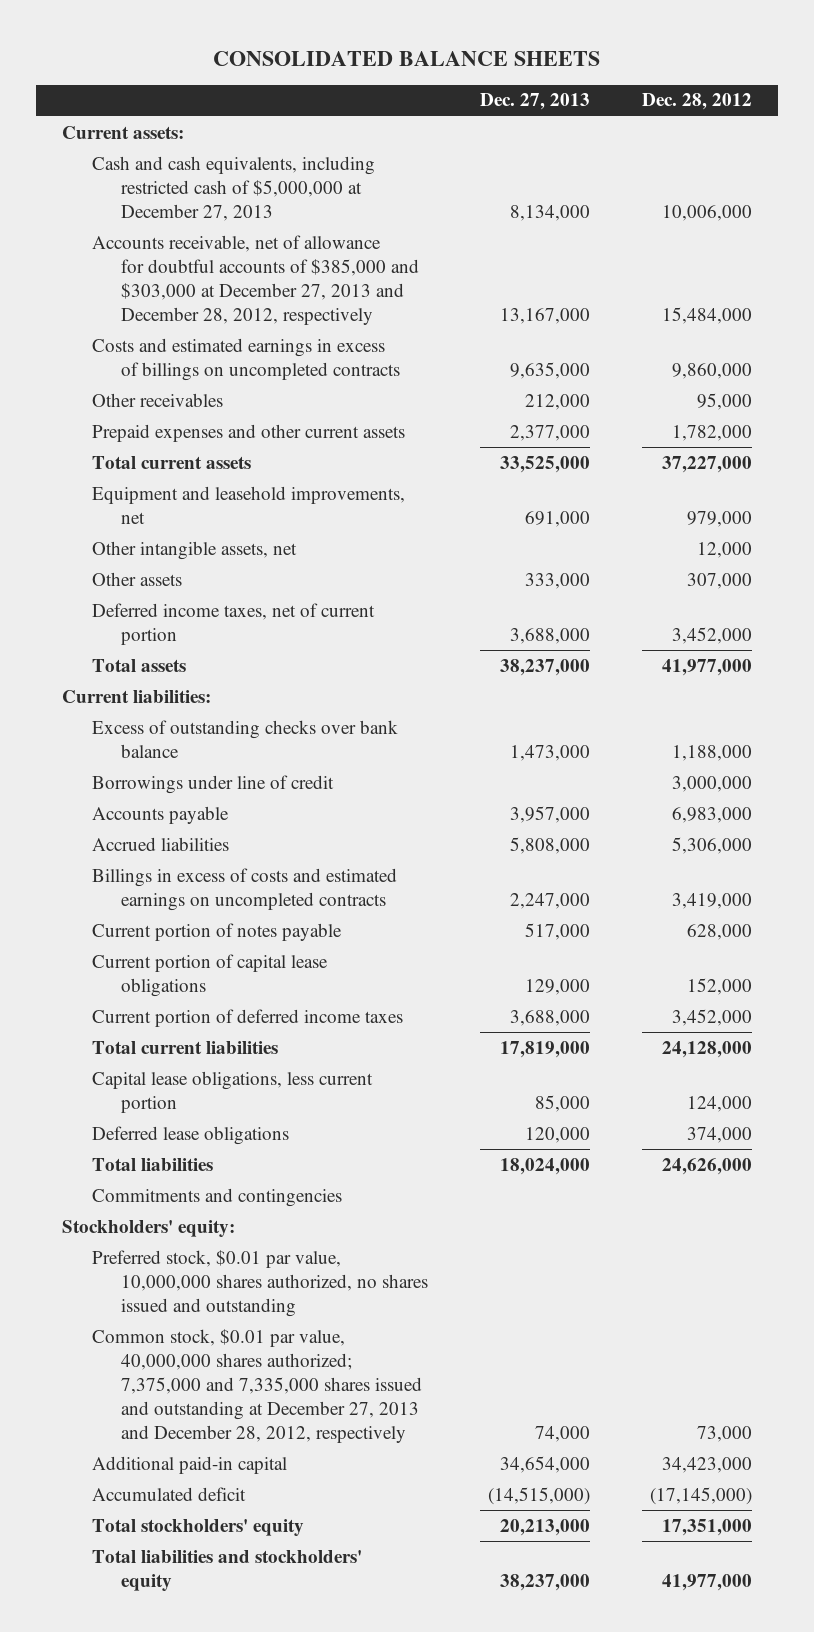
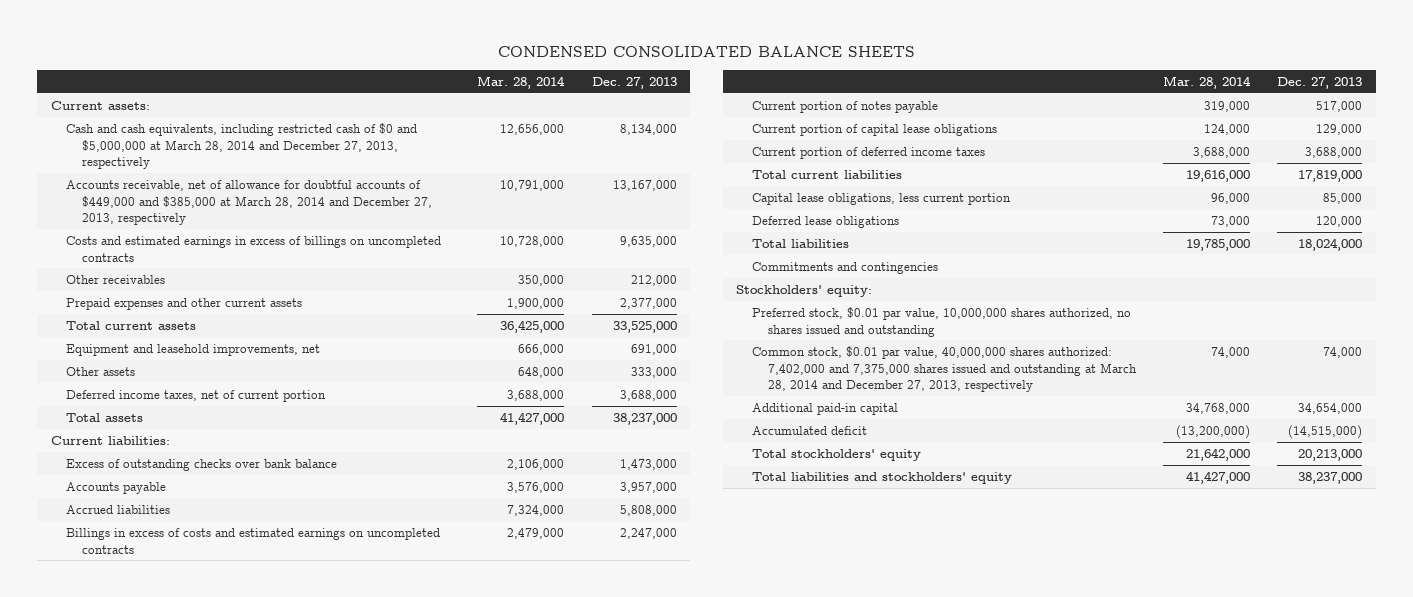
[213,50,601,66] CONSOLIDATED BALANCE SHEETS -> [497,46,915,58] CONDENSED CONSOLIDATED BALANCE SHEETS
[641,93,752,111] Dec. 28, 2012 -> none
none -> [477,76,566,90] Mar. 28, 2014
[91,155,375,221] Cash and cash equivalents, including restricted cash of $5,000,000 at December 27, 2013 -> [66,122,418,170] Cash and cash equivalents, including restricted cash of $0 and $5,000,000 at March 28, 2014 and December 27, 2013, respectively
[91,234,419,325] Accounts receivable, net of allowance for doubtful accounts of $385,000 and $303,000 at December 27, 2013 and December 28, 2012, respectively -> [66,179,433,226] Accounts receivable, net of allowance for doubtful accounts of $449,000 and $385,000 at March 28, 2014 and December 27, 2013, respectively
[91,540,297,560] Other intangible assets, net -> none
[91,774,334,794] Borrowings under line of credit -> none
[91,1328,422,1443] Common stock, $0.01 par value, 40,000,000 shares authorized; 7,375,000 and 7,335,000 shares issued and outstanding at December 27, 2013 and December 28, 2012, respectively -> [752,345,1138,393] Common stock, $0.01 par value, 40,000,000 shares authorized: 7,402,000 and 7,375,000 shares issued and outstanding at March 28, 2014 and December 27, 2013, respectively

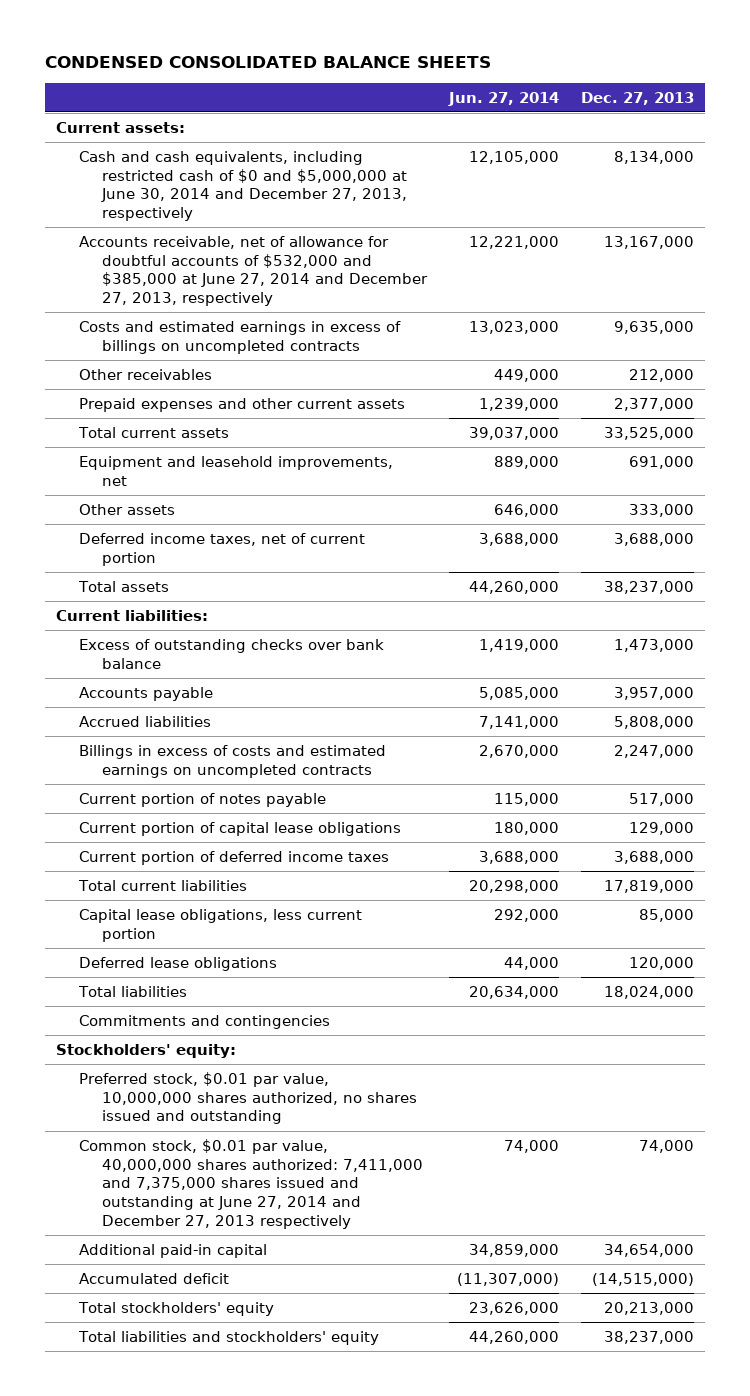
[477,76,566,90] Mar. 28, 2014 -> none
none -> [447,91,559,106] Jun. 27, 2014
[66,122,418,170] Cash and cash equivalents, including restricted cash of $0 and $5,000,000 at March 28, 2014 and December 27, 2013, respectively -> [78,151,407,221] Cash and cash equivalents, including restricted cash of $0 and $5,000,000 at June 30, 2014 and December 27, 2013, respectively
[66,179,433,226] Accounts receivable, net of allowance for doubtful accounts of $449,000 and $385,000 at March 28, 2014 and December 27, 2013, respectively -> [78,236,428,306] Accounts receivable, net of allowance for doubtful accounts of $532,000 and $385,000 at June 27, 2014 and December 27, 2013, respectively
[752,345,1138,393] Common stock, $0.01 par value, 40,000,000 shares authorized: 7,402,000 and 7,375,000 shares issued and outstanding at March 28, 2014 and December 27, 2013, respectively -> [78,1139,423,1229] Common stock, $0.01 par value, 40,000,000 shares authorized: 7,411,000 and 7,375,000 shares issued and outstanding at June 27, 2014 and December 27, 2013 respectively

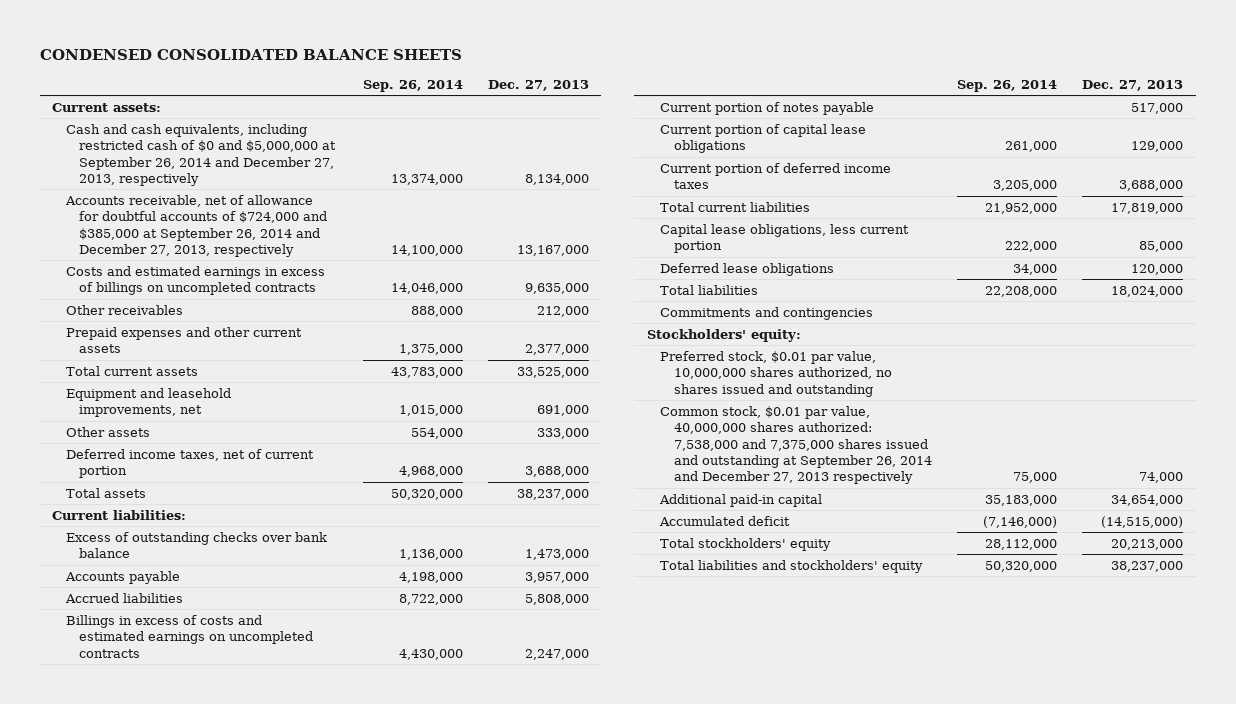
[447,91,559,106] Jun. 27, 2014 -> none
none -> [362,80,463,93] Sep. 26, 2014
[78,151,407,221] Cash and cash equivalents, including restricted cash of $0 and $5,000,000 at June 30, 2014 and December 27, 2013, respectively -> [65,123,337,187] Cash and cash equivalents, including restricted cash of $0 and $5,000,000 at September 26, 2014 and December 27, 2013, respectively
[78,236,428,306] Accounts receivable, net of allowance for doubtful accounts of $532,000 and $385,000 at June 27, 2014 and December 27, 2013, respectively -> [64,194,328,258] Accounts receivable, net of allowance for doubtful accounts of $724,000 and $385,000 at September 26, 2014 and December 27, 2013, respectively
[78,1139,423,1229] Common stock, $0.01 par value, 40,000,000 shares authorized: 7,411,000 and 7,375,000 shares issued and outstanding at June 27, 2014 and December 27, 2013 respectively -> [660,405,933,485] Common stock, $0.01 par value, 40,000,000 shares authorized: 7,538,000 and 7,375,000 shares issued and outstanding at September 26, 2014 and December 27, 2013 respectively

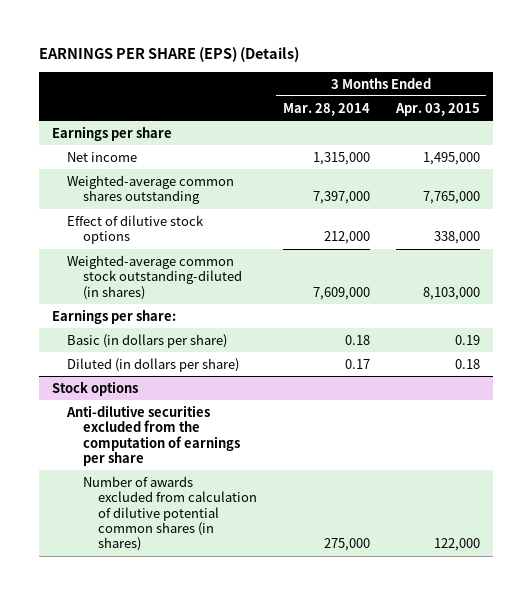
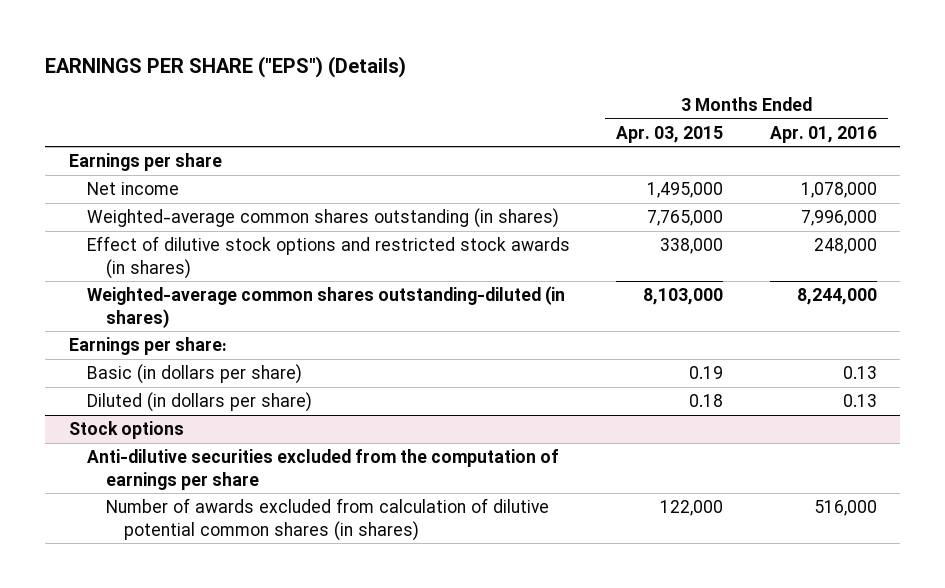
[39,46,300,62] EARNINGS PER SHARE (EPS) (Details) -> [45,55,407,78] EARNINGS PER SHARE ("EPS") (Details)
[282,102,370,116] Mar. 28, 2014 -> none
none -> [769,125,877,143] Apr. 01, 2016
[67,174,235,205] Weighted-average common shares outstanding -> [87,208,560,229] Weighted-average common shares outstanding (in shares)
[67,214,205,245] Effect of dilutive stock options -> [87,236,571,279] Effect of dilutive stock options and restricted stock awards (in shares)
[67,254,242,300] Weighted-average common stock outstanding-diluted (in shares) -> [87,286,566,328] Weighted-average common shares outstanding-diluted (in shares)

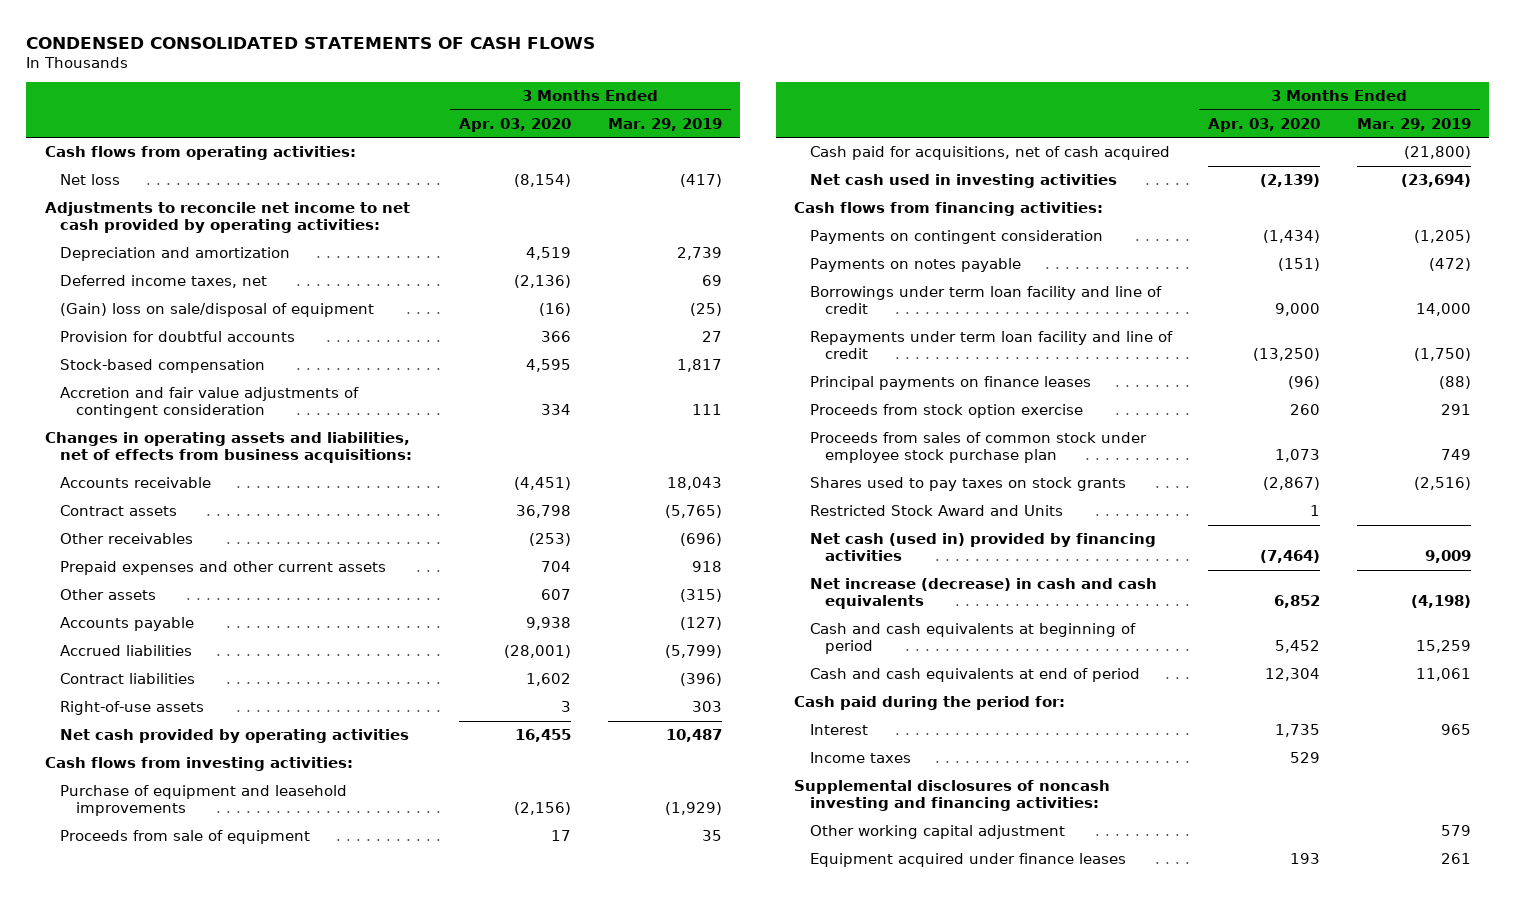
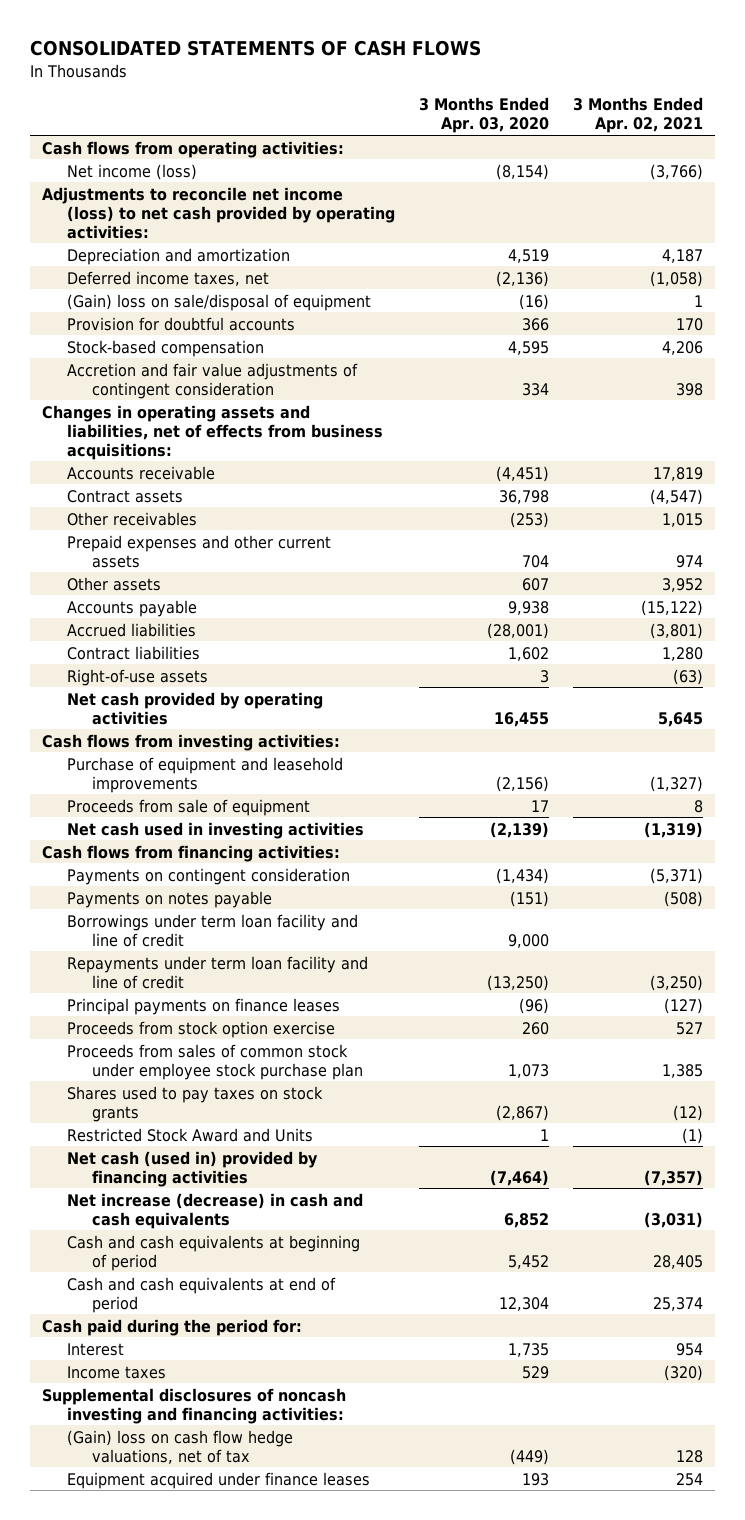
[26,36,596,49] CONDENSED CONSOLIDATED STATEMENTS OF CASH FLOWS -> [30,40,482,57] CONSOLIDATED STATEMENTS OF CASH FLOWS
[607,117,722,131] Mar. 29, 2019 -> none
none -> [572,97,703,134] 3 Months Ended Apr. 02, 2021
[60,174,121,186] Net loss -> [67,163,198,180] Net income (loss)
[44,202,410,234] Adjustments to reconcile net income to net cash provided by operating activities: -> [42,186,396,239] Adjustments to reconcile net income (loss) to net cash provided by operating activities:
[809,146,1170,161] Cash paid for acquisitions, net of cash acquired -> none
[809,825,1065,840] Other working capital adjustment -> none
none -> [67,1429,294,1464] (Gain) loss on cash flow hedge valuations, net of tax

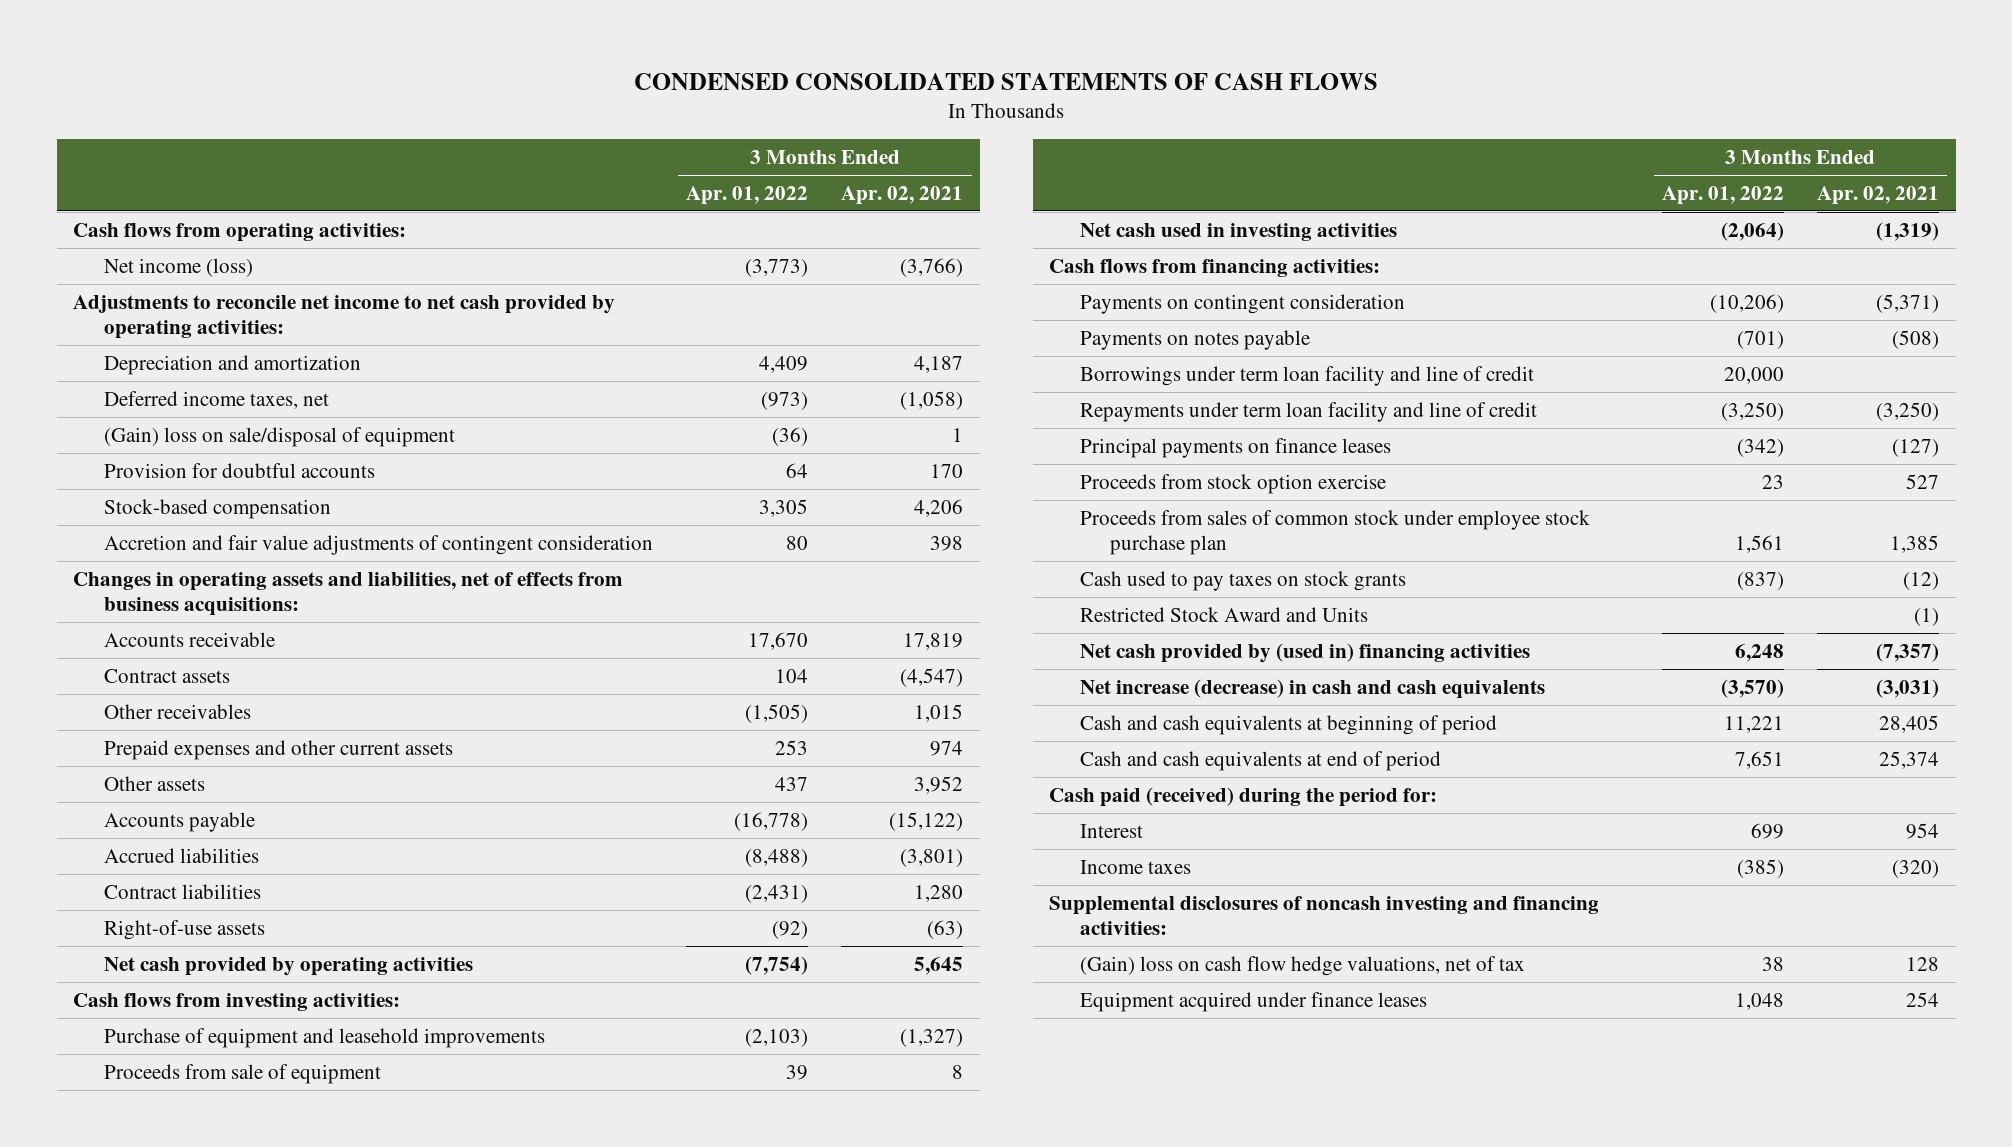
[30,40,482,57] CONSOLIDATED STATEMENTS OF CASH FLOWS -> [634,72,1379,90] CONDENSED CONSOLIDATED STATEMENTS OF CASH FLOWS
[419,97,550,134] 3 Months Ended Apr. 03, 2020 -> none
none -> [685,186,808,206] Apr. 01, 2022
[42,186,396,239] Adjustments to reconcile net income (loss) to net cash provided by operating activities: -> [73,294,616,340] Adjustments to reconcile net income to net cash provided by operating activities:
[67,1085,324,1122] Shares used to pay taxes on stock grants -> [1079,570,1406,591] Cash used to pay taxes on stock grants
[67,1150,319,1187] Net cash (used in) provided by financing activities -> [1079,642,1530,663] Net cash provided by (used in) financing activities
[42,1318,303,1336] Cash paid during the period for: -> [1049,786,1438,807] Cash paid (received) during the period for:

